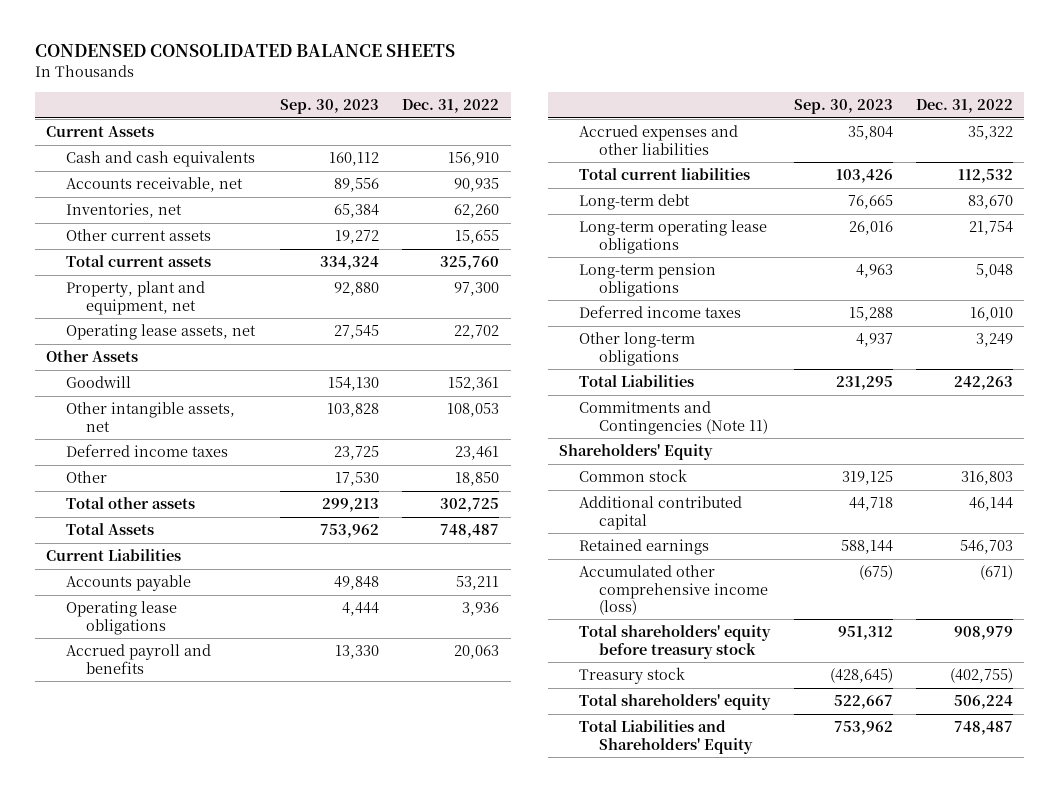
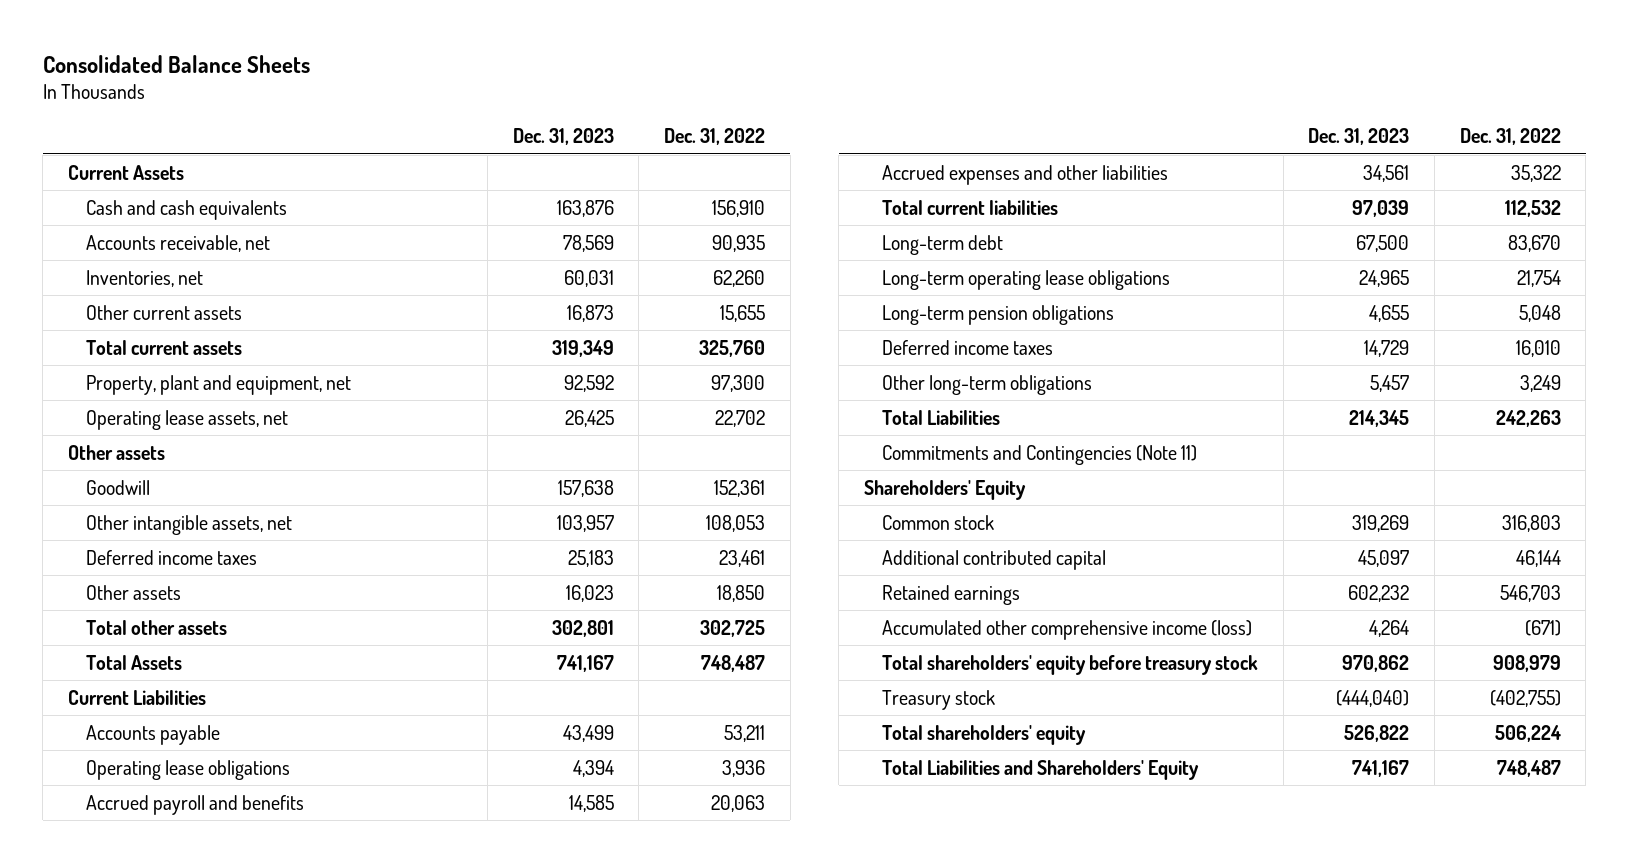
[34,44,455,58] CONDENSED CONSOLIDATED BALANCE SHEETS -> [42,55,310,74] Consolidated Balance Sheets
[280,99,380,115] Sep. 30, 2023 -> none
none -> [512,128,614,146] Dec. 31, 2023
[46,350,139,363] Other Assets -> [68,444,166,460] Other assets
[66,471,108,484] Other -> [86,584,182,600] Other assets

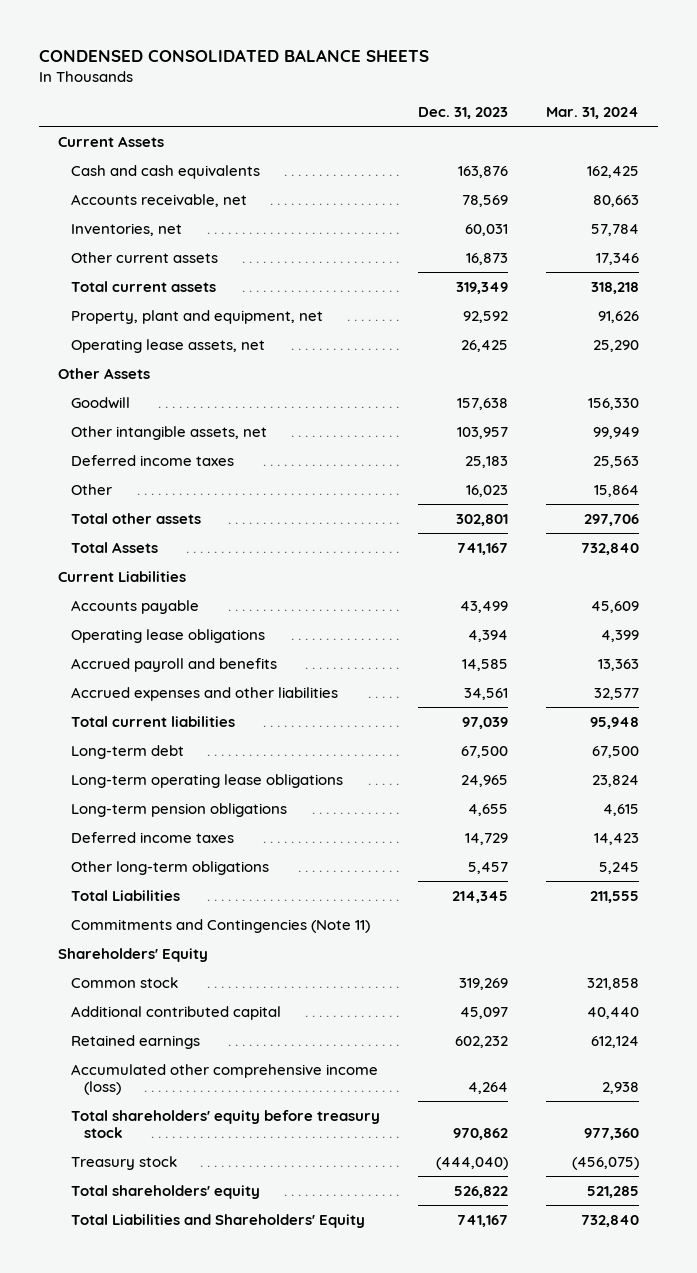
[42,55,310,74] Consolidated Balance Sheets -> [38,49,429,63] CONDENSED CONSOLIDATED BALANCE SHEETS
[664,128,766,146] Dec. 31, 2022 -> none
none -> [546,107,640,120] Mar. 31, 2024
[68,444,166,460] Other assets -> [58,367,151,379] Other Assets
[86,584,182,600] Other assets -> [71,483,113,495] Other

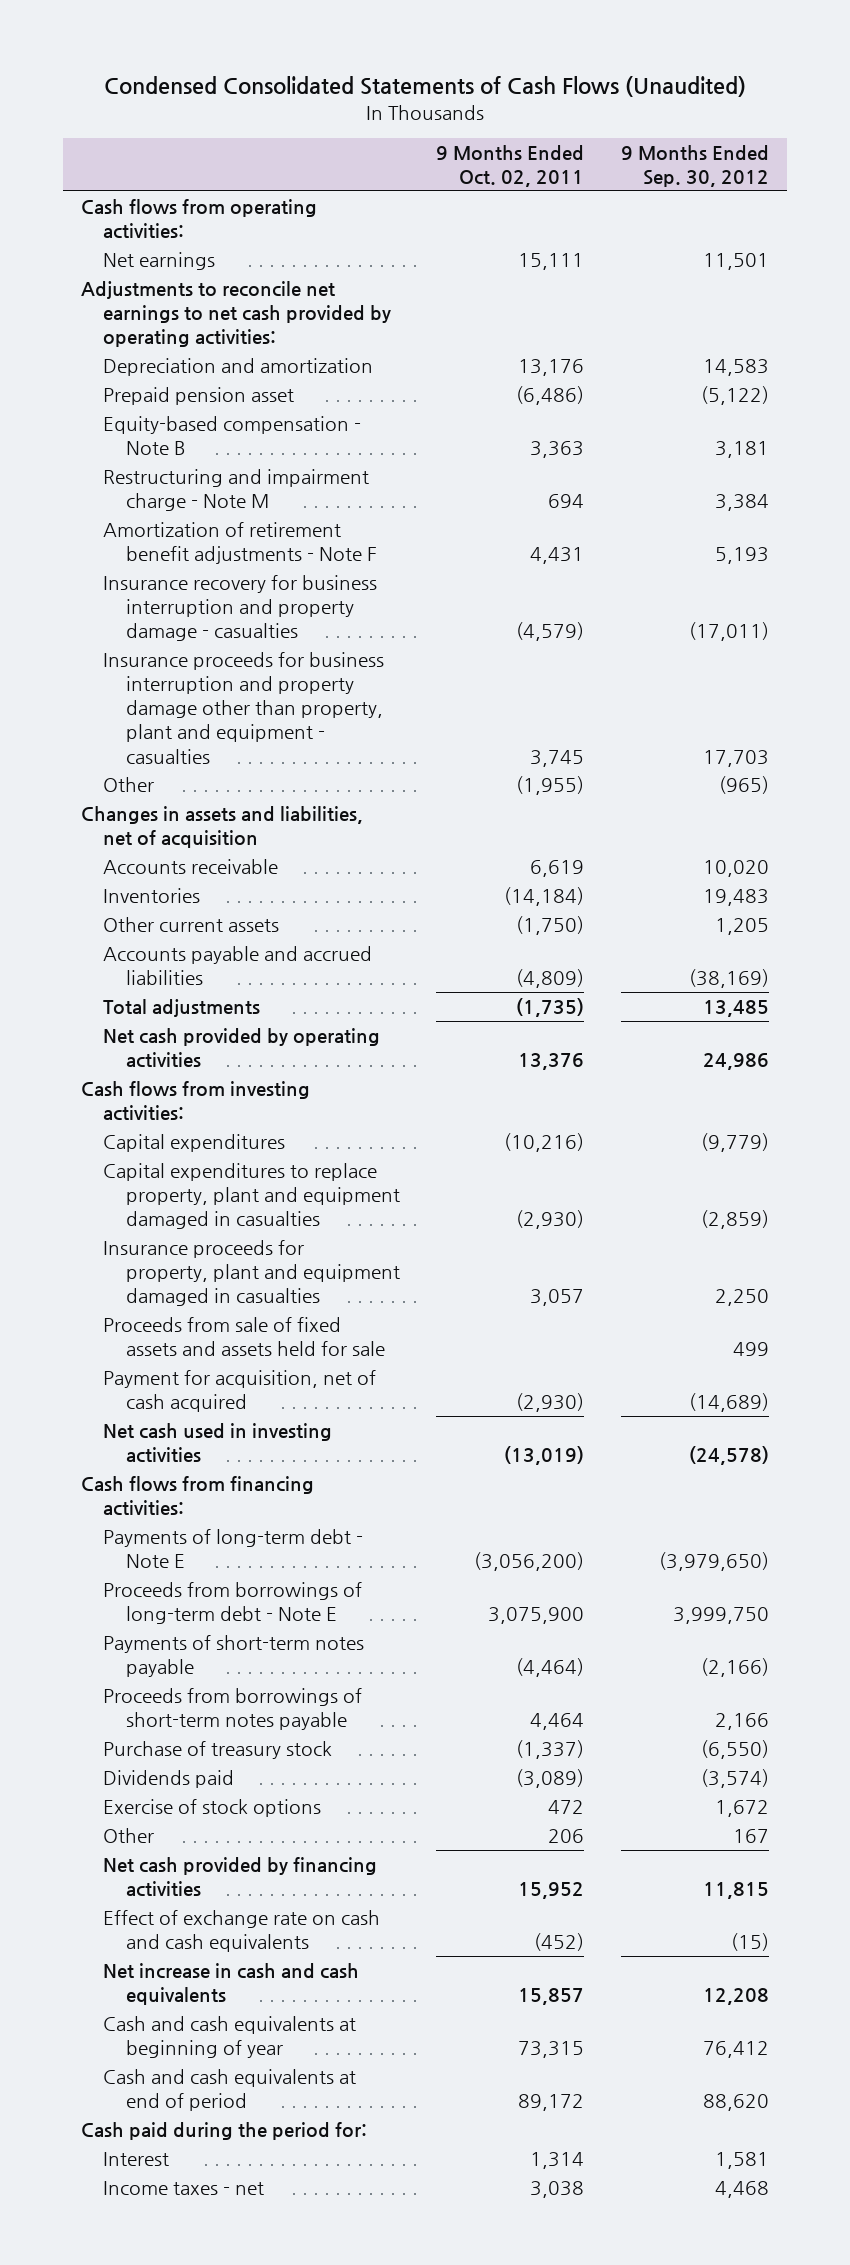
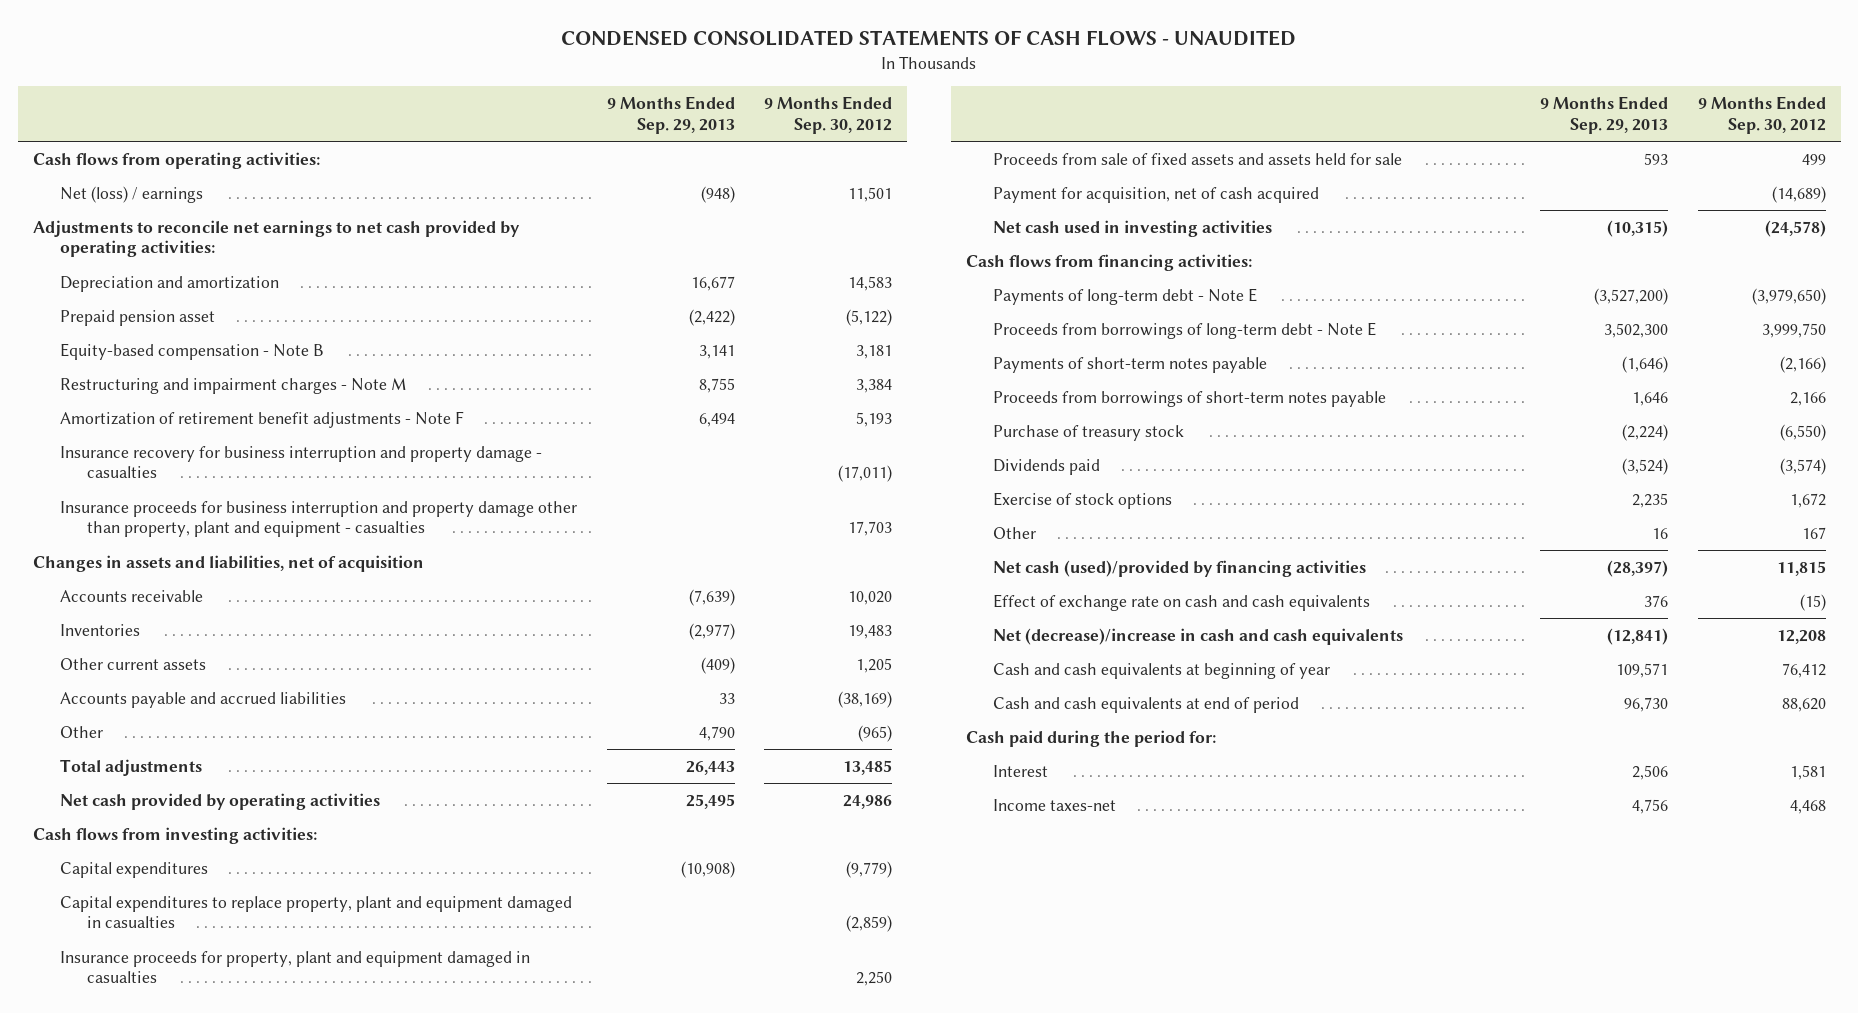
[103,75,746,97] Condensed Consolidated Statements of Cash Flows (Unaudited) -> [561,30,1297,47] CONDENSED CONSOLIDATED STATEMENTS OF CASH FLOWS - UNAUDITED
[436,145,585,188] 9 Months Ended Oct. 02, 2011 -> none
none -> [606,96,735,134] 9 Months Ended Sep. 29, 2013
[103,252,216,271] Net earnings -> [59,185,203,203] Net (loss) / earnings
[103,469,370,512] Restructuring and impairment charge - Note M -> [59,377,407,394] Restructuring and impairment charges - Note M
[103,777,155,793] Other -> [59,725,103,738] Other
[103,1857,378,1898] Net cash provided by financing activities -> [993,559,1367,577] Net cash (used)/provided by financing activities
[103,1963,360,2006] Net increase in cash and cash equivalents -> [993,627,1404,645] Net (decrease)/increase in cash and cash equivalents
[103,2181,265,2196] Income taxes - net -> [993,798,1117,811] Income taxes-net

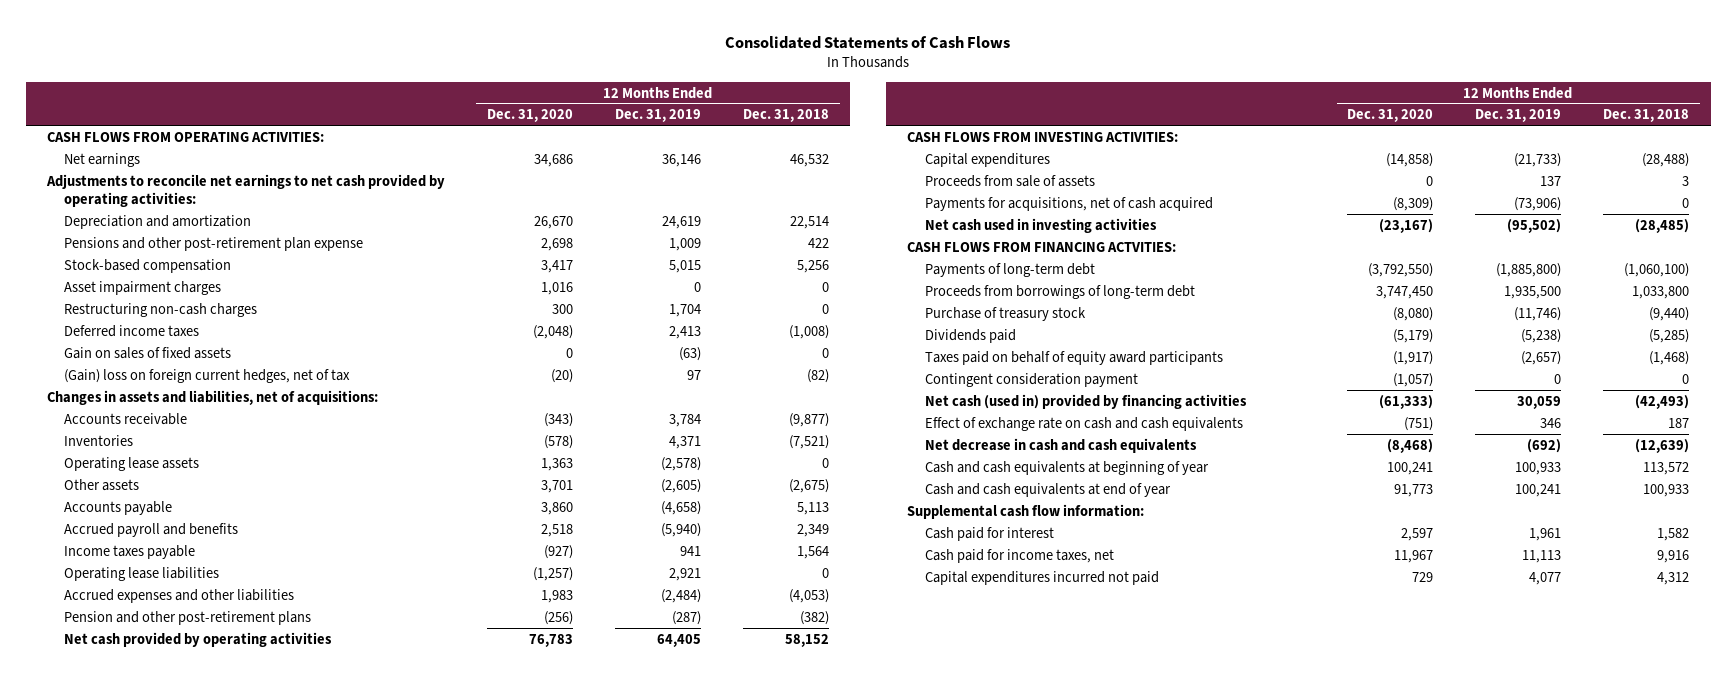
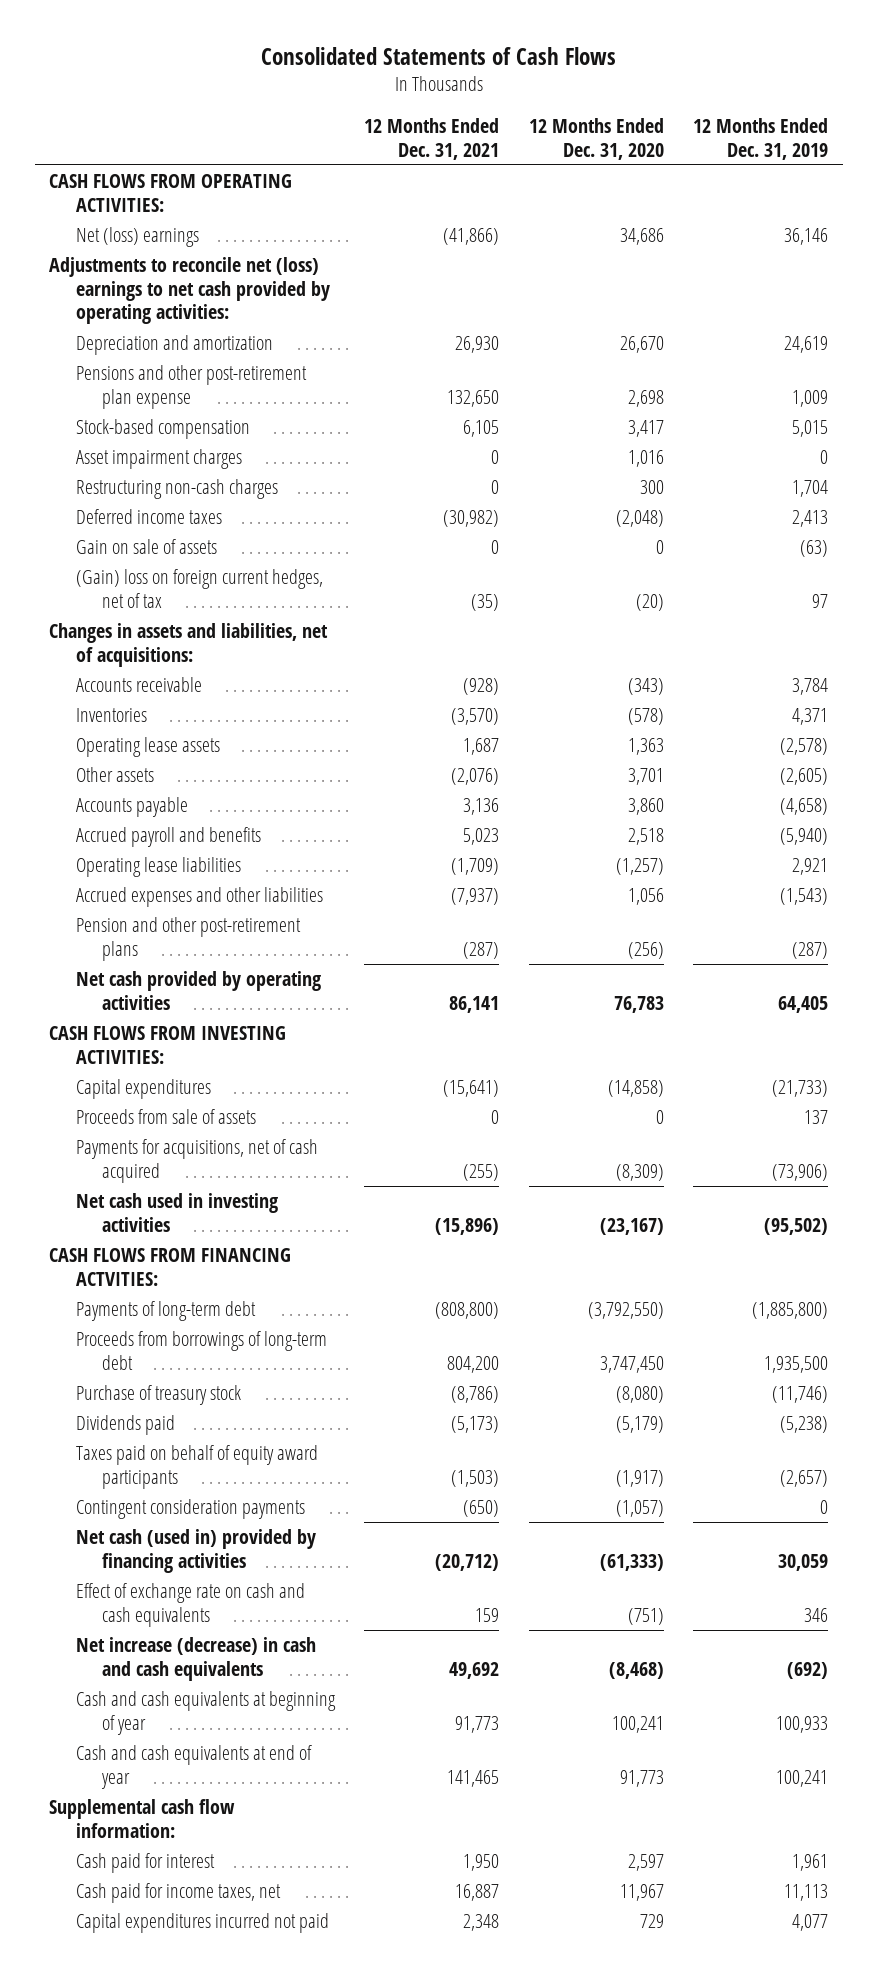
[743,109,830,123] Dec. 31, 2018 -> none
none -> [364,117,500,160] 12 Months Ended Dec. 31, 2021
[64,152,141,167] Net earnings -> [75,227,199,248] Net (loss) earnings
[45,173,445,207] Adjustments to reconcile net earnings to net cash provided by operating activities: -> [49,257,330,325] Adjustments to reconcile net (loss) earnings to net cash provided by operating activities:
[64,346,232,359] Gain on sales of fixed assets -> [75,539,217,555] Gain on sale of assets
[64,544,196,559] Income taxes payable -> none
[540,589,573,603] 1,983 -> [627,888,664,906] 1,056
[660,588,701,603] (2,484) -> [779,888,828,906] (1,543)
[924,372,1138,387] Contingent consideration payment -> [75,1499,305,1520] Contingent consideration payments
[924,437,1197,453] Net decrease in cash and cash equivalents -> [75,1637,316,1681] Net increase (decrease) in cash and cash equivalents

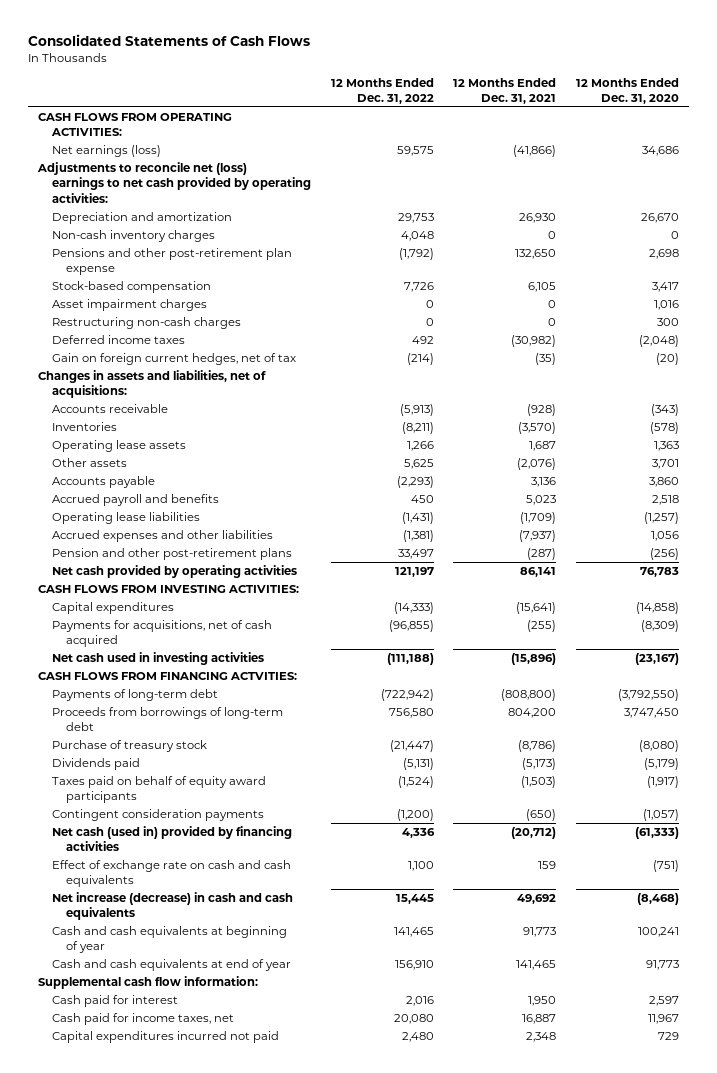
[692,117,828,160] 12 Months Ended Dec. 31, 2019 -> none
none -> [330,77,434,104] 12 Months Ended Dec. 31, 2022
[75,227,199,248] Net (loss) earnings -> [51,145,161,158] Net earnings (loss)
none -> [51,230,215,243] Non-cash inventory charges
[75,539,217,555] Gain on sale of assets -> none
[75,569,323,608] (Gain) loss on foreign current hedges, net of tax -> [51,353,296,366] Gain on foreign current hedges, net of tax
[75,1109,256,1125] Proceeds from sale of assets -> none

